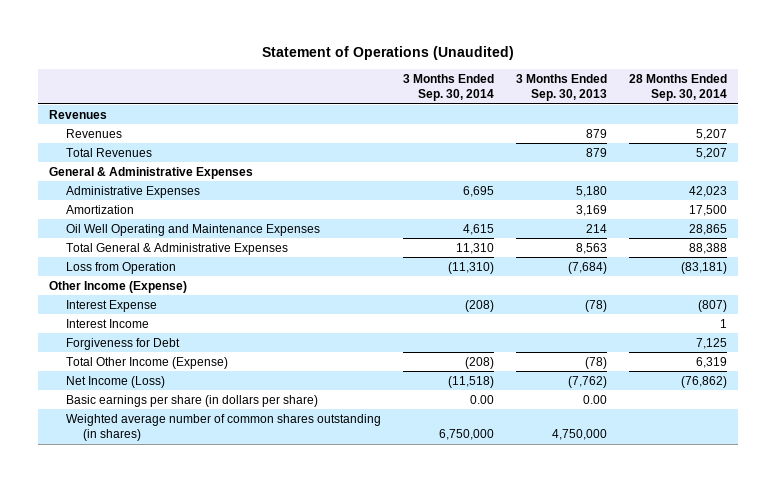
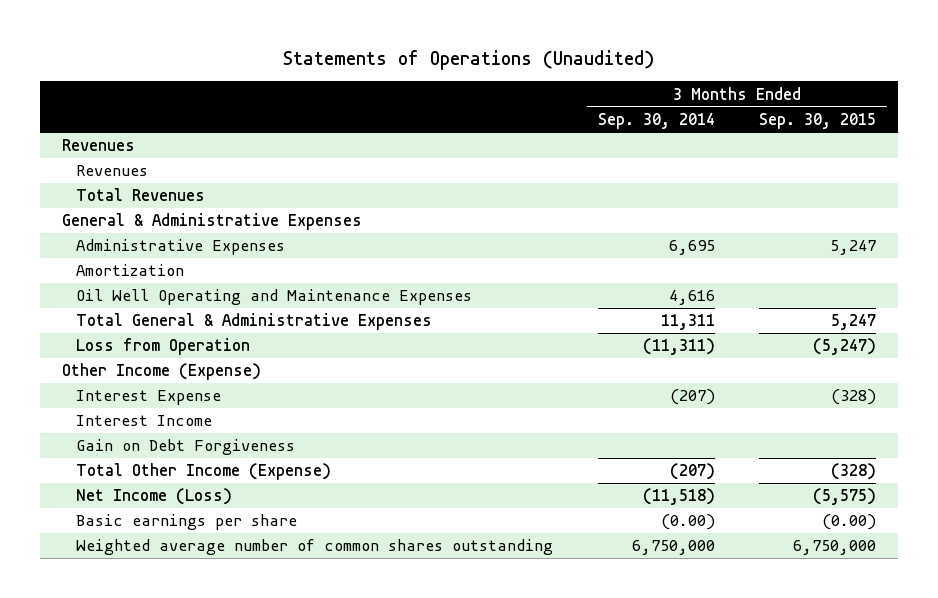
[261,45,514,60] Statement of Operations (Unaudited) -> [282,49,654,70] Statements of Operations (Unaudited)
[515,73,607,102] 3 Months Ended Sep. 30, 2013 -> none
[628,73,727,102] 28 Months Ended Sep. 30, 2014 -> none
none -> [759,113,877,130] Sep. 30, 2015
[463,223,495,235] 4,615 -> [668,290,715,306] 4,616
[456,242,495,254] 11,310 -> [660,314,715,331] 11,311
[448,261,495,274] (11,310) -> [642,338,715,356] (11,311)
[465,299,495,312] (208) -> [669,389,715,406] (207)
[66,337,181,350] Forgiveness for Debt -> none
none -> [76,439,296,456] Gain on Debt Forgiveness
[465,356,495,369] (208) -> [669,463,715,481] (207)
[66,394,319,407] Basic earnings per share (in dollars per share) -> [76,514,298,531] Basic earnings per share
[470,394,495,404] 0.00 -> [660,514,715,531] (0.00)
[66,413,382,442] Weighted average number of common shares outstanding (in shares) -> [76,539,554,556] Weighted average number of common shares outstanding

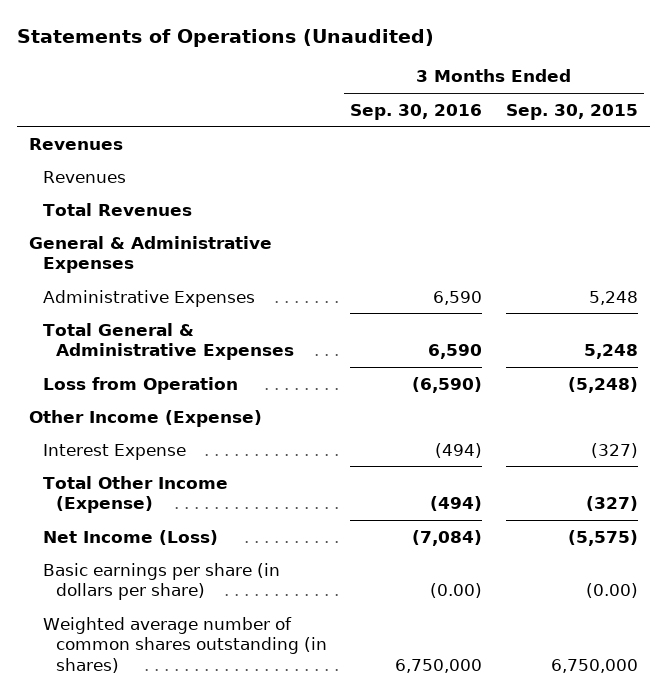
[597,113,715,130] Sep. 30, 2014 -> none
none -> [350,103,483,120] Sep. 30, 2016
[76,264,185,277] Amortization -> none
[76,289,473,306] Oil Well Operating and Maintenance Expenses -> none
[830,240,877,256] 5,247 -> [589,290,639,305] 5,248
[831,314,877,331] 5,247 -> [584,344,639,360] 5,248
[813,338,877,356] (5,247) -> [568,376,639,393] (5,248)
[76,415,213,427] Interest Income -> none
[76,439,296,456] Gain on Debt Forgiveness -> none
[831,389,877,406] (328) -> [591,442,639,458] (327)
[831,463,877,481] (328) -> [586,496,639,512] (327)
[76,514,298,531] Basic earnings per share -> [42,562,280,601] Basic earnings per share (in dollars per share)
[76,539,554,556] Weighted average number of common shares outstanding -> [42,616,327,674] Weighted average number of common shares outstanding (in shares)

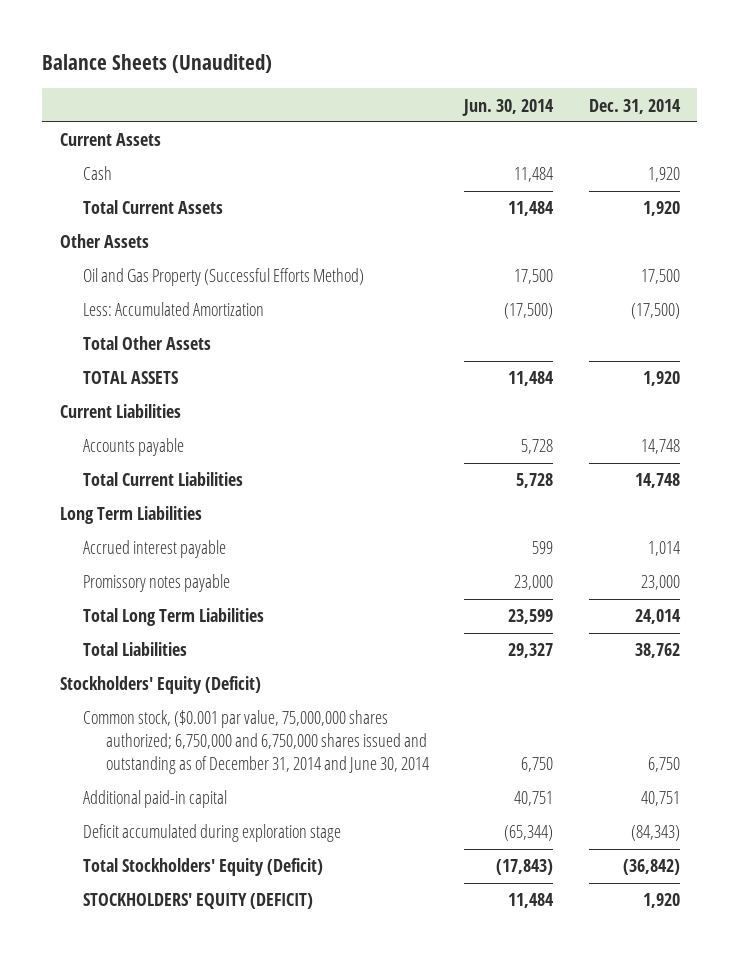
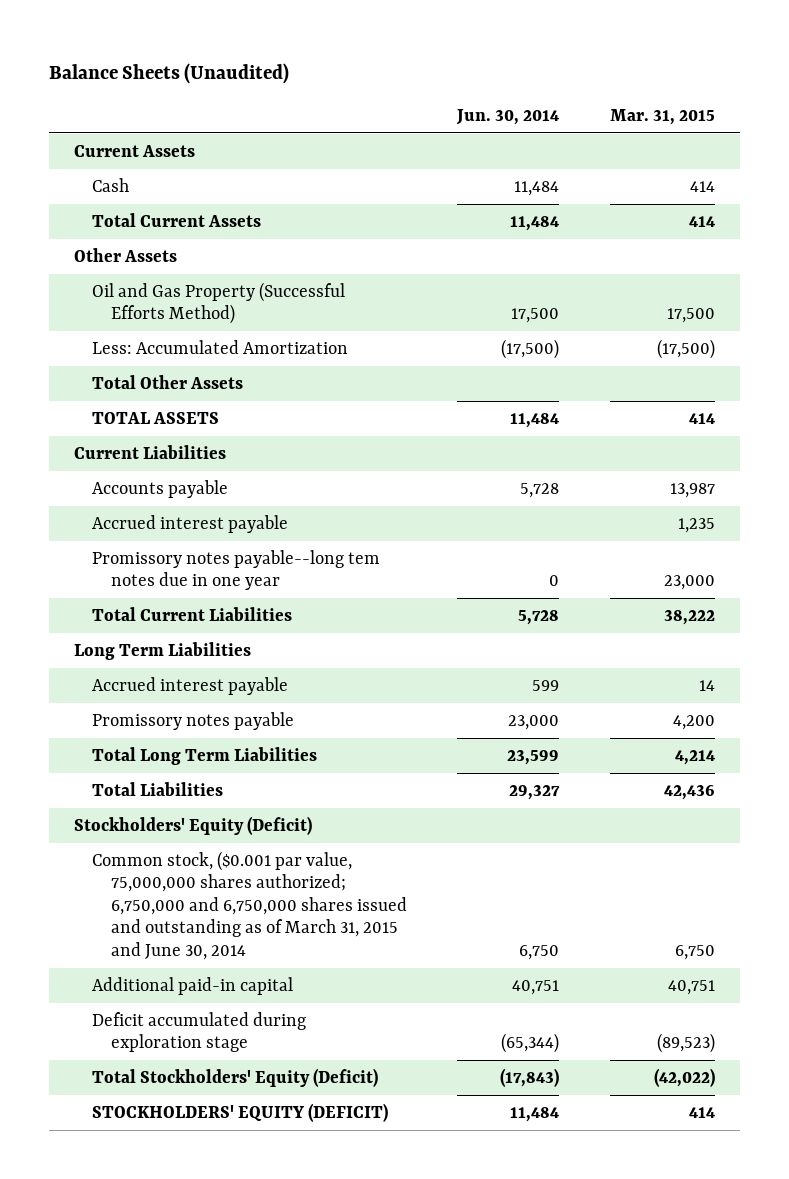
[588,98,681,114] Dec. 31, 2014 -> none
none -> [609,108,715,125] Mar. 31, 2015
none -> [92,514,289,533] Accrued interest payable
none -> [92,549,381,591] Promissory notes payable--long tem notes due in one year
[83,710,430,775] Common stock, ($0.001 par value, 75,000,000 shares authorized; 6,750,000 and 6,750,000 shares issued and outstanding as of December 31, 2014 and June 30, 2014 -> [92,850,407,960] Common stock, ($0.001 par value, 75,000,000 shares authorized; 6,750,000 and 6,750,000 shares issued and outstanding as of March 31, 2015 and June 30, 2014

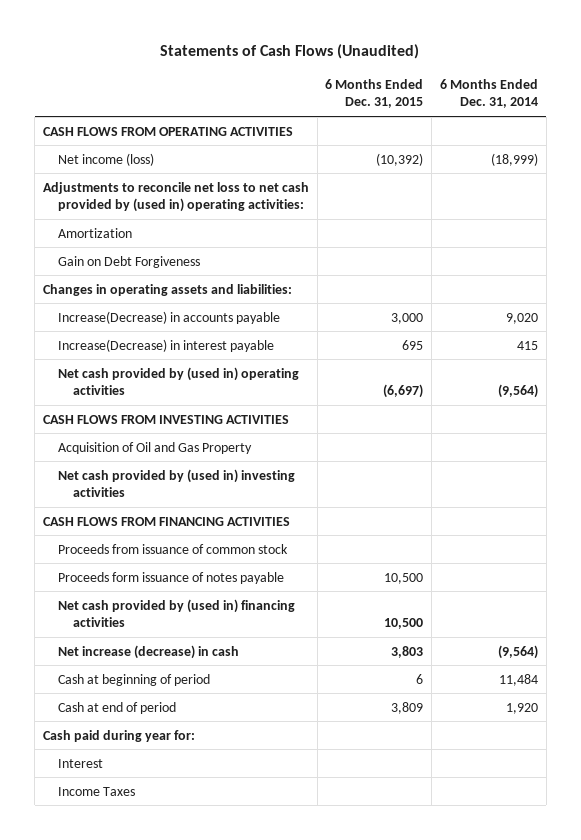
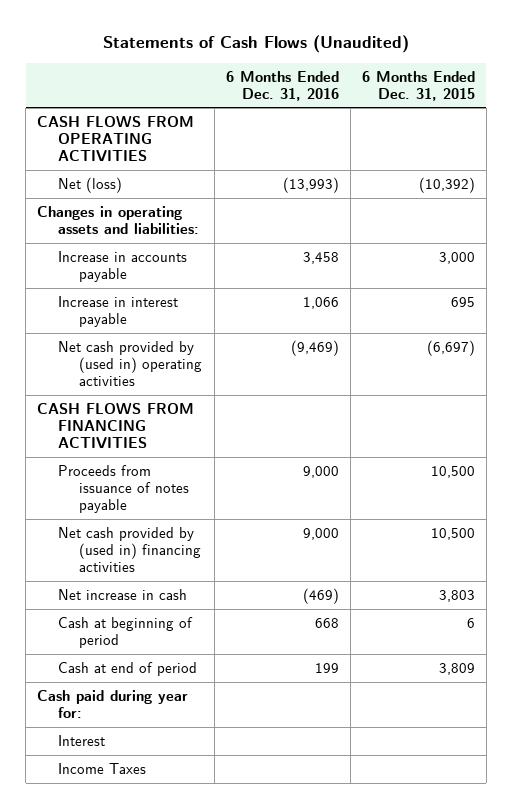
[440,78,539,109] 6 Months Ended Dec. 31, 2014 -> none
none -> [225,70,339,101] 6 Months Ended Dec. 31, 2016
[42,181,309,213] Adjustments to reconcile net loss to net cash provided by (used in) operating activities: -> none
[57,227,132,238] Amortization -> none
[57,255,200,268] Gain on Debt Forgiveness -> none
[57,152,154,166] Net income (loss) -> [58,177,123,194] Net (loss)
[57,310,280,324] Increase(Decrease) in accounts payable -> [58,251,188,282] Increase in accounts payable
[57,338,274,352] Increase(Decrease) in interest payable -> [58,296,179,327] Increase in interest payable
[42,414,289,424] CASH FLOWS FROM INVESTING ACTIVITIES -> none
[57,441,252,454] Acquisition of Oil and Gas Property -> none
[57,468,295,498] Net cash provided by (used in) investing activities -> none
[57,543,288,554] Proceeds from issuance of common stock -> none
[57,571,284,584] Proceeds form issuance of notes payable -> [58,465,190,513] Proceeds from issuance of notes payable
[57,644,239,659] Net increase (decrease) in cash -> [58,589,188,601] Net increase in cash

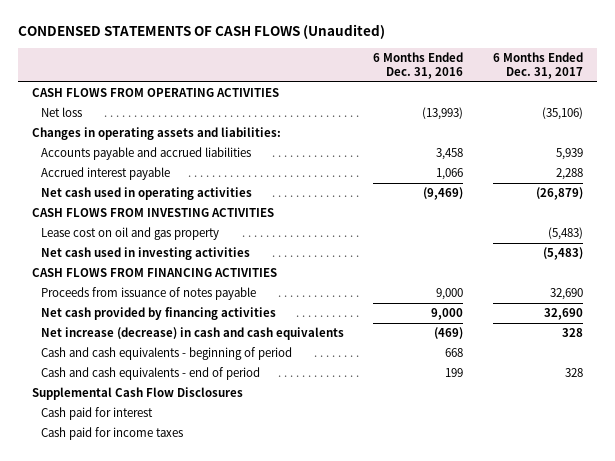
[102,35,409,54] Statements of Cash Flows (Unaudited) -> [17,23,385,39] CONDENSED STATEMENTS OF CASH FLOWS (Unaudited)
[361,70,475,101] 6 Months Ended Dec. 31, 2015 -> none
none -> [492,51,583,80] 6 Months Ended Dec. 31, 2017
[58,177,123,194] Net (loss) -> [40,107,82,118] Net loss
[58,251,188,282] Increase in accounts payable -> [40,147,251,161] Accounts payable and accrued liabilities
[58,296,179,327] Increase in interest payable -> [40,167,170,181] Accrued interest payable
[58,341,203,386] Net cash provided by (used in) operating activities -> [40,187,252,201] Net cash used in operating activities
none -> [32,208,275,218] CASH FLOWS FROM INVESTING ACTIVITIES
none -> [40,227,219,241] Lease cost on oil and gas property
none -> [40,247,250,261] Net cash used in investing activities
[37,690,189,718] Cash paid during year for: -> none
[58,527,202,572] Net cash provided by (used in) financing activities -> [40,307,276,321] Net cash provided by financing activities
[58,589,188,601] Net increase in cash -> [40,327,344,341] Net increase (decrease) in cash and cash equivalents
[58,617,194,648] Cash at beginning of period -> [40,347,292,361] Cash and cash equivalents - beginning of period
[58,662,198,677] Cash at end of period -> [40,367,260,381] Cash and cash equivalents - end of period
none -> [32,387,244,401] Supplemental Cash Flow Disclosures
[58,735,106,747] Interest -> [40,407,153,421] Cash paid for interest
[58,763,147,775] Income Taxes -> [40,427,183,441] Cash paid for income taxes

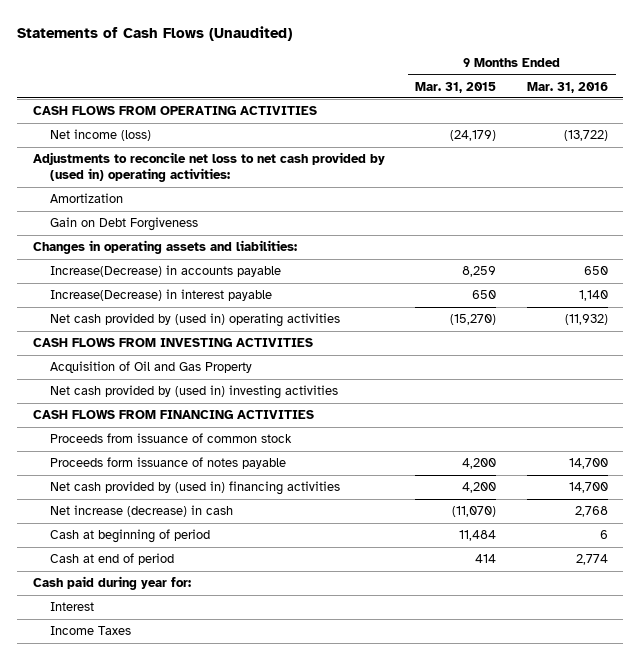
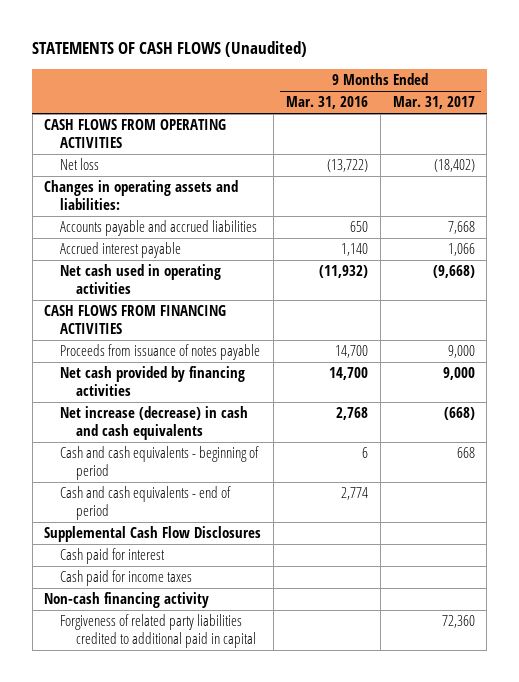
[17,25,293,41] Statements of Cash Flows (Unaudited) -> [32,41,308,58] STATEMENTS OF CASH FLOWS (Unaudited)
[415,81,497,93] Mar. 31, 2015 -> none
none -> [392,96,475,110] Mar. 31, 2017
[32,152,385,183] Adjustments to reconcile net loss to net cash provided by (used in) operating activities: -> none
[49,193,123,204] Amortization -> none
[49,217,198,232] Gain on Debt Forgiveness -> none
[49,129,151,142] Net income (loss) -> [60,158,100,171] Net loss
[49,265,281,278] Increase(Decrease) in accounts payable -> none
[32,338,313,348] CASH FLOWS FROM INVESTING ACTIVITIES -> none
[49,361,252,374] Acquisition of Oil and Gas Property -> none
[49,385,338,400] Net cash provided by (used in) investing activities -> none
none -> [60,220,258,237] Accounts payable and accrued liabilities
[49,289,272,302] Increase(Decrease) in interest payable -> [60,242,182,259] Accrued interest payable
[49,313,340,328] Net cash provided by (used in) operating activities -> [60,264,222,295] Net cash used in operating activities
[49,433,292,444] Proceeds from issuance of common stock -> none
[32,576,191,591] Cash paid during year for: -> none
[49,457,286,470] Proceeds form issuance of notes payable -> [60,344,261,361] Proceeds from issuance of notes payable
[49,481,340,496] Net cash provided by (used in) financing activities -> [60,366,246,397] Net cash provided by financing activities
[49,505,233,518] Net increase (decrease) in cash -> [60,406,249,441] Net increase (decrease) in cash and cash equivalents
[49,529,210,544] Cash at beginning of period -> [60,446,260,481] Cash and cash equivalents - beginning of period
[49,553,174,566] Cash at end of period -> [60,486,232,521] Cash and cash equivalents - end of period
none -> [44,526,262,543] Supplemental Cash Flow Disclosures
[49,602,94,612] Interest -> [60,548,166,565] Cash paid for interest
[49,626,131,636] Income Taxes -> [60,570,193,587] Cash paid for income taxes
none -> [44,592,210,609] Non-cash financing activity
none -> [60,614,256,649] Forgiveness of related party liabilities credited to additional paid in capital

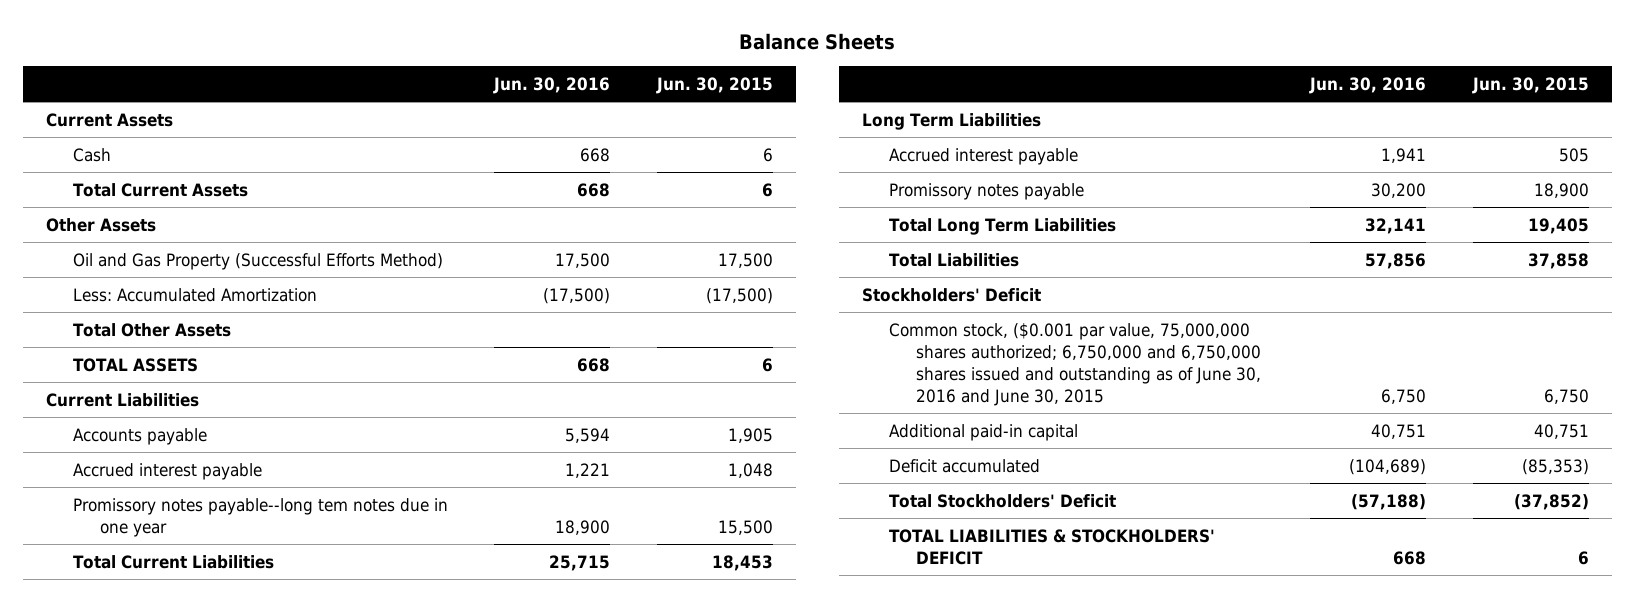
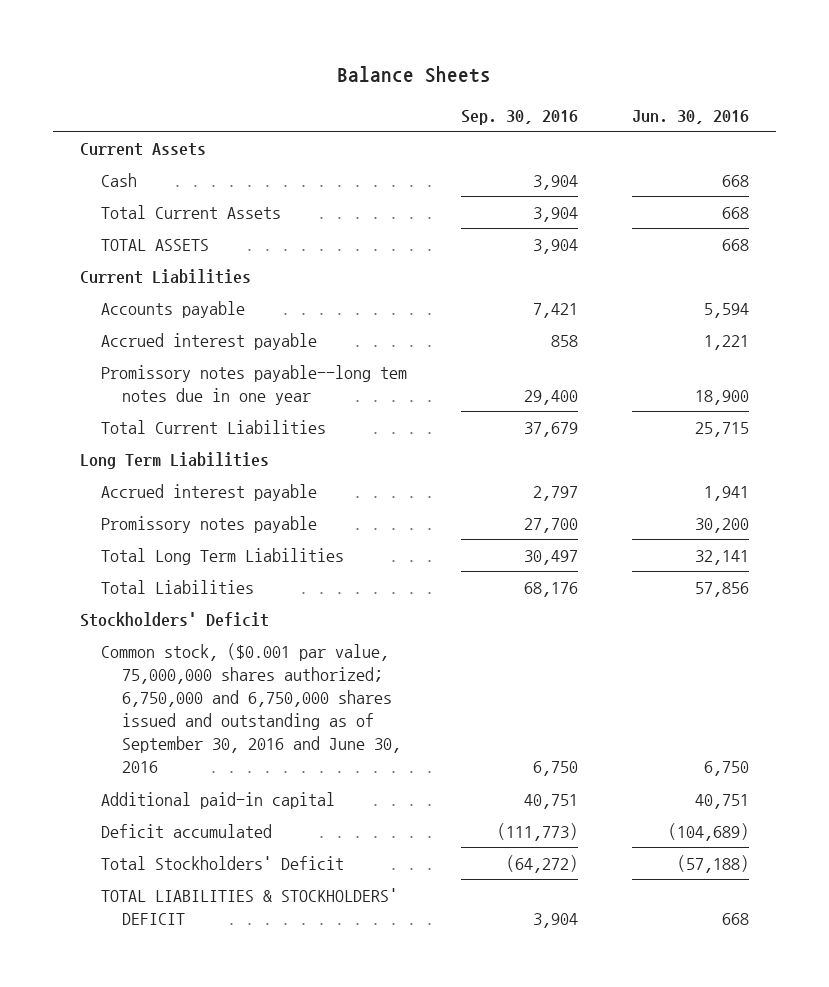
[656,76,774,94] Jun. 30, 2015 -> none
none -> [460,110,578,126] Sep. 30, 2016
[46,217,157,232] Other Assets -> none
[72,252,443,270] Oil and Gas Property (Successful Efforts Method) -> none
[72,287,317,302] Less: Accumulated Amortization -> none
[72,322,231,337] Total Other Assets -> none
[888,322,1261,406] Common stock, ($0.001 par value, 75,000,000 shares authorized; 6,750,000 and 6,750,000 shares issued and outstanding as of June 30, 2016 and June 30, 2015 -> [101,642,402,774] Common stock, ($0.001 par value, 75,000,000 shares authorized; 6,750,000 and 6,750,000 shares issued and outstanding as of September 30, 2016 and June 30, 2016

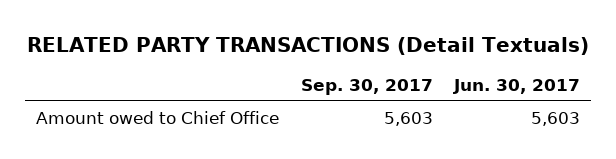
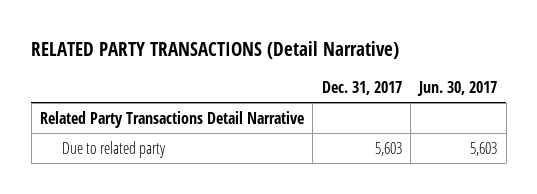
[27,37,590,56] RELATED PARTY TRANSACTIONS (Detail Textuals) -> [31,40,400,59] RELATED PARTY TRANSACTIONS (Detail Narrative)
[300,79,433,96] Sep. 30, 2017 -> none
none -> [321,80,402,95] Dec. 31, 2017
none -> [39,110,304,128] Related Party Transactions Detail Narrative
[36,111,280,125] Amount owed to Chief Office -> [61,140,166,158] Due to related party

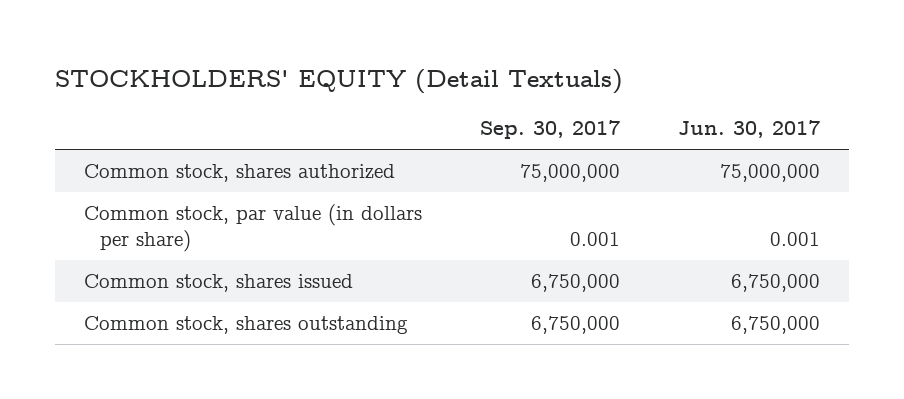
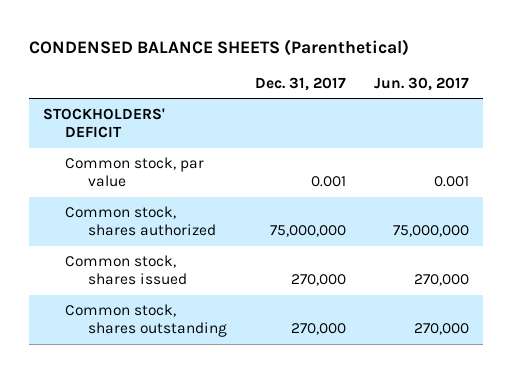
[54,68,623,94] STOCKHOLDERS' EQUITY (Detail Textuals) -> [28,38,409,56] CONDENSED BALANCE SHEETS (Parenthetical)
[479,120,620,140] Sep. 30, 2017 -> none
none -> [254,76,346,91] Dec. 31, 2017
none -> [42,107,165,139] STOCKHOLDERS' DEFICIT
none -> [65,156,205,188] Common stock, par value
[83,204,422,253] Common stock, par value (in dollars per share) -> none
[730,274,820,293] 6,750,000 -> [414,274,470,287] 270,000
[730,316,820,335] 6,750,000 -> [414,323,470,336] 270,000

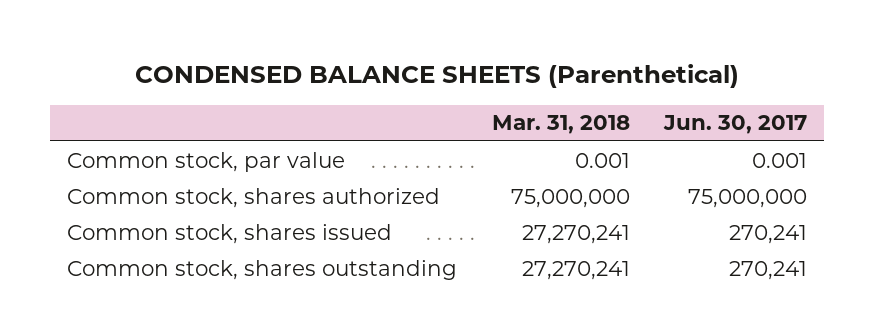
[254,76,346,91] Dec. 31, 2017 -> none
none -> [491,115,630,135] Mar. 31, 2018
[42,107,165,139] STOCKHOLDERS' DEFICIT -> none
[414,274,470,287] 270,000 -> [729,224,808,244] 270,241
[414,323,470,336] 270,000 -> [729,260,808,280] 270,241

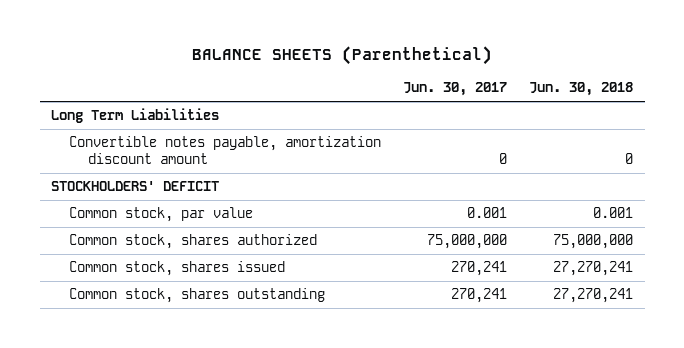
[135,64,740,89] CONDENSED BALANCE SHEETS (Parenthetical) -> [192,46,493,66] BALANCE SHEETS (Parenthetical)
[491,115,630,135] Mar. 31, 2018 -> none
none -> [529,82,634,97] Jun. 30, 2018
none -> [50,108,219,124] Long Term Liabilities
none -> [69,136,382,165] Convertible notes payable, amortization discount amount
none -> [50,181,219,192] STOCKHOLDERS' DEFICIT

